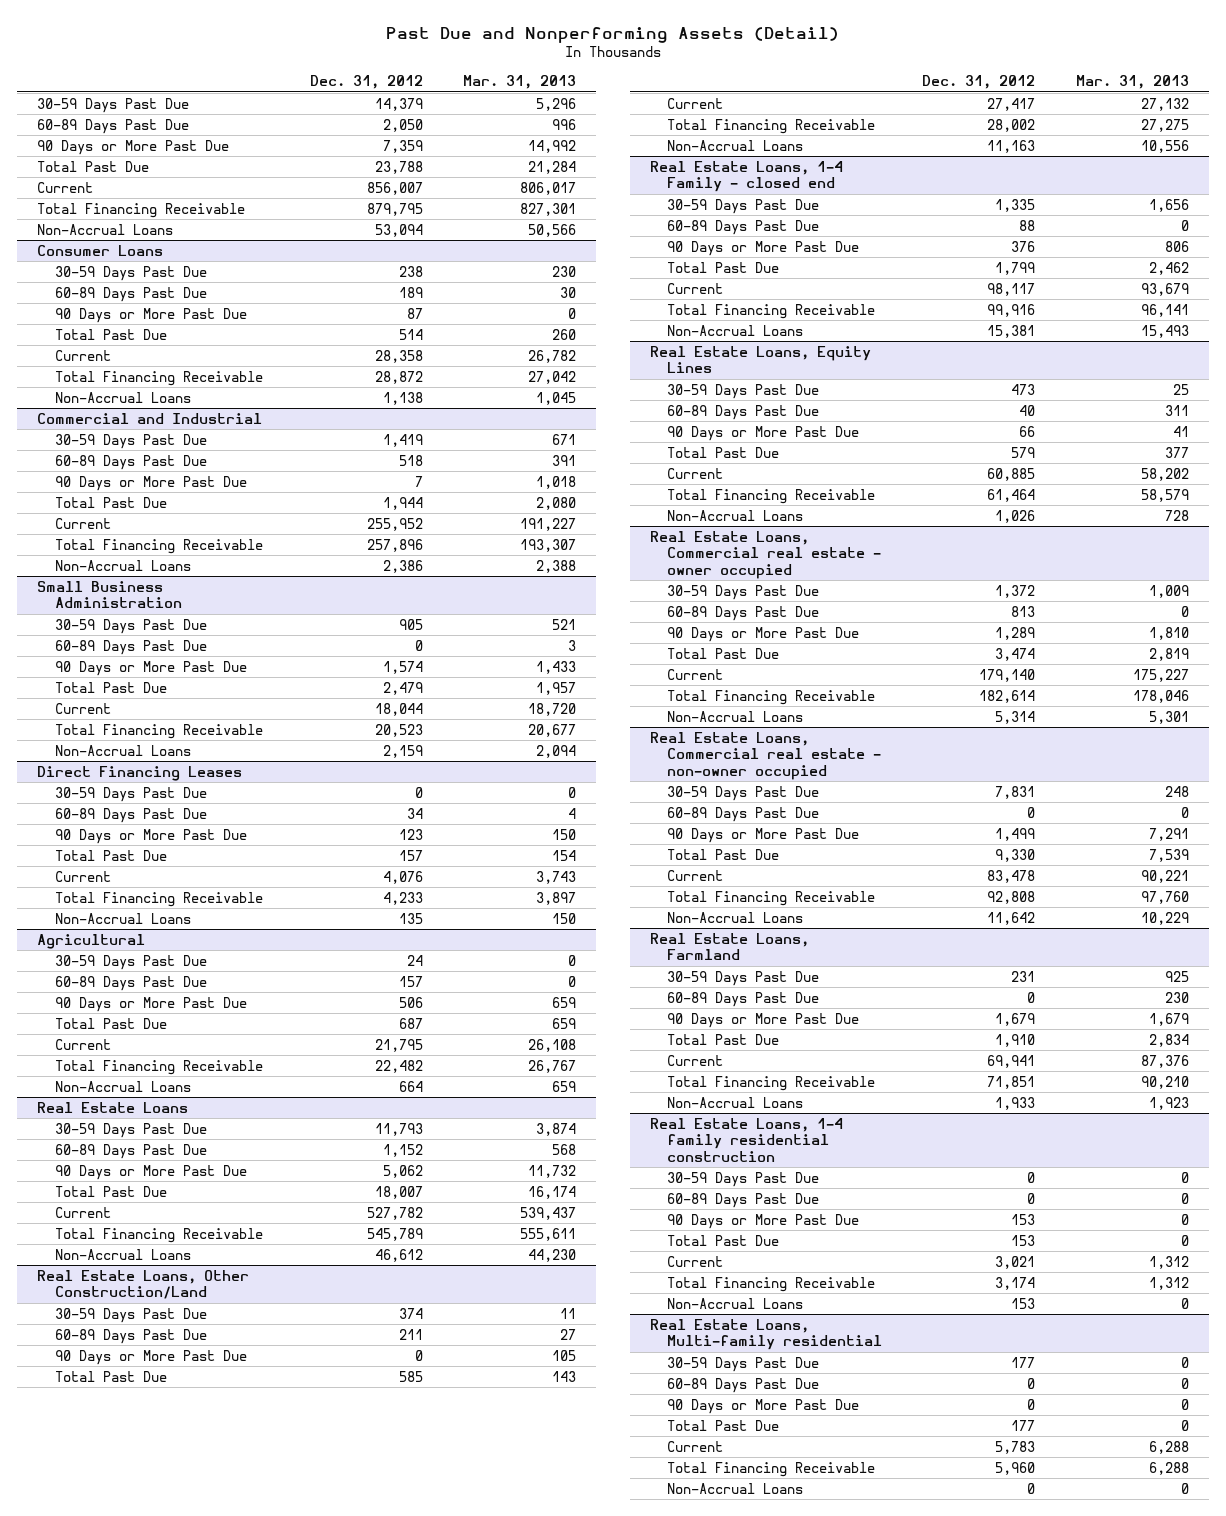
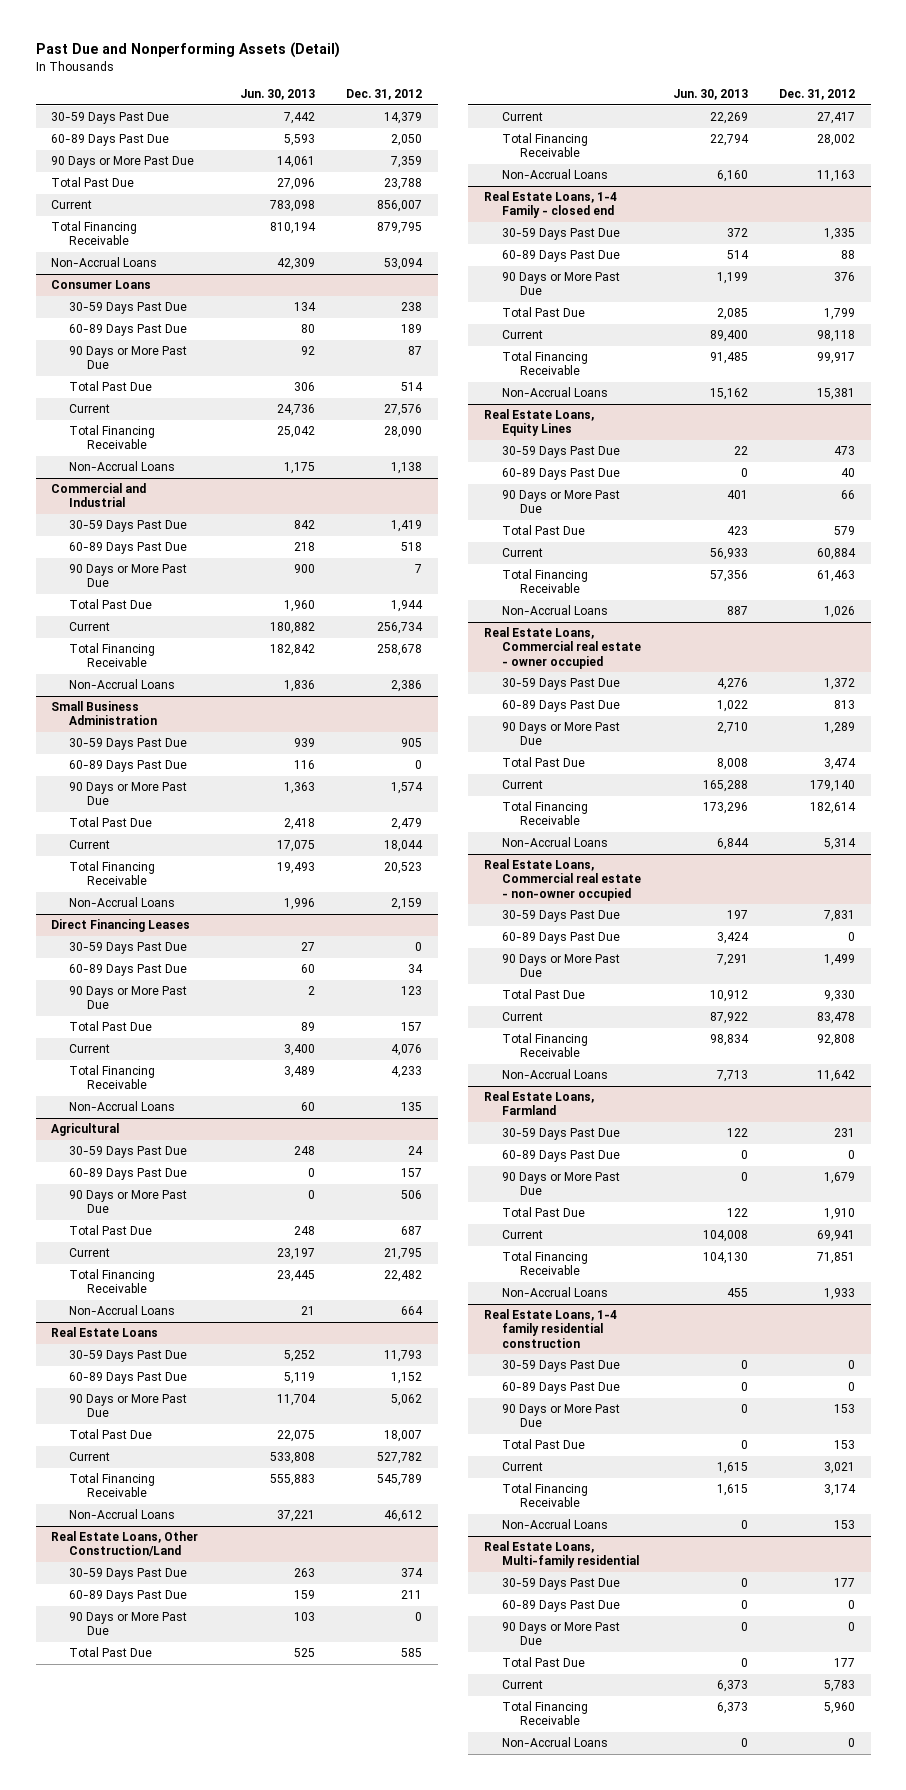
[462,75,576,90] Mar. 31, 2013 -> none
none -> [239,89,315,101] Jun. 30, 2013
[374,349,423,363] 28,358 -> [384,404,423,417] 27,576
[374,370,423,384] 28,872 -> [384,426,423,439] 28,090
[366,517,423,531] 255,952 -> [377,622,424,635] 256,734
[366,538,423,552] 257,896 -> [377,644,423,657] 258,678
[987,282,1036,296] 98,117 -> [817,330,856,343] 98,118
[987,303,1036,317] 99,916 -> [817,352,856,365] 99,917
[987,467,1036,481] 60,885 -> [817,548,857,561] 60,884
[987,488,1036,502] 61,464 -> [817,570,856,583] 61,463

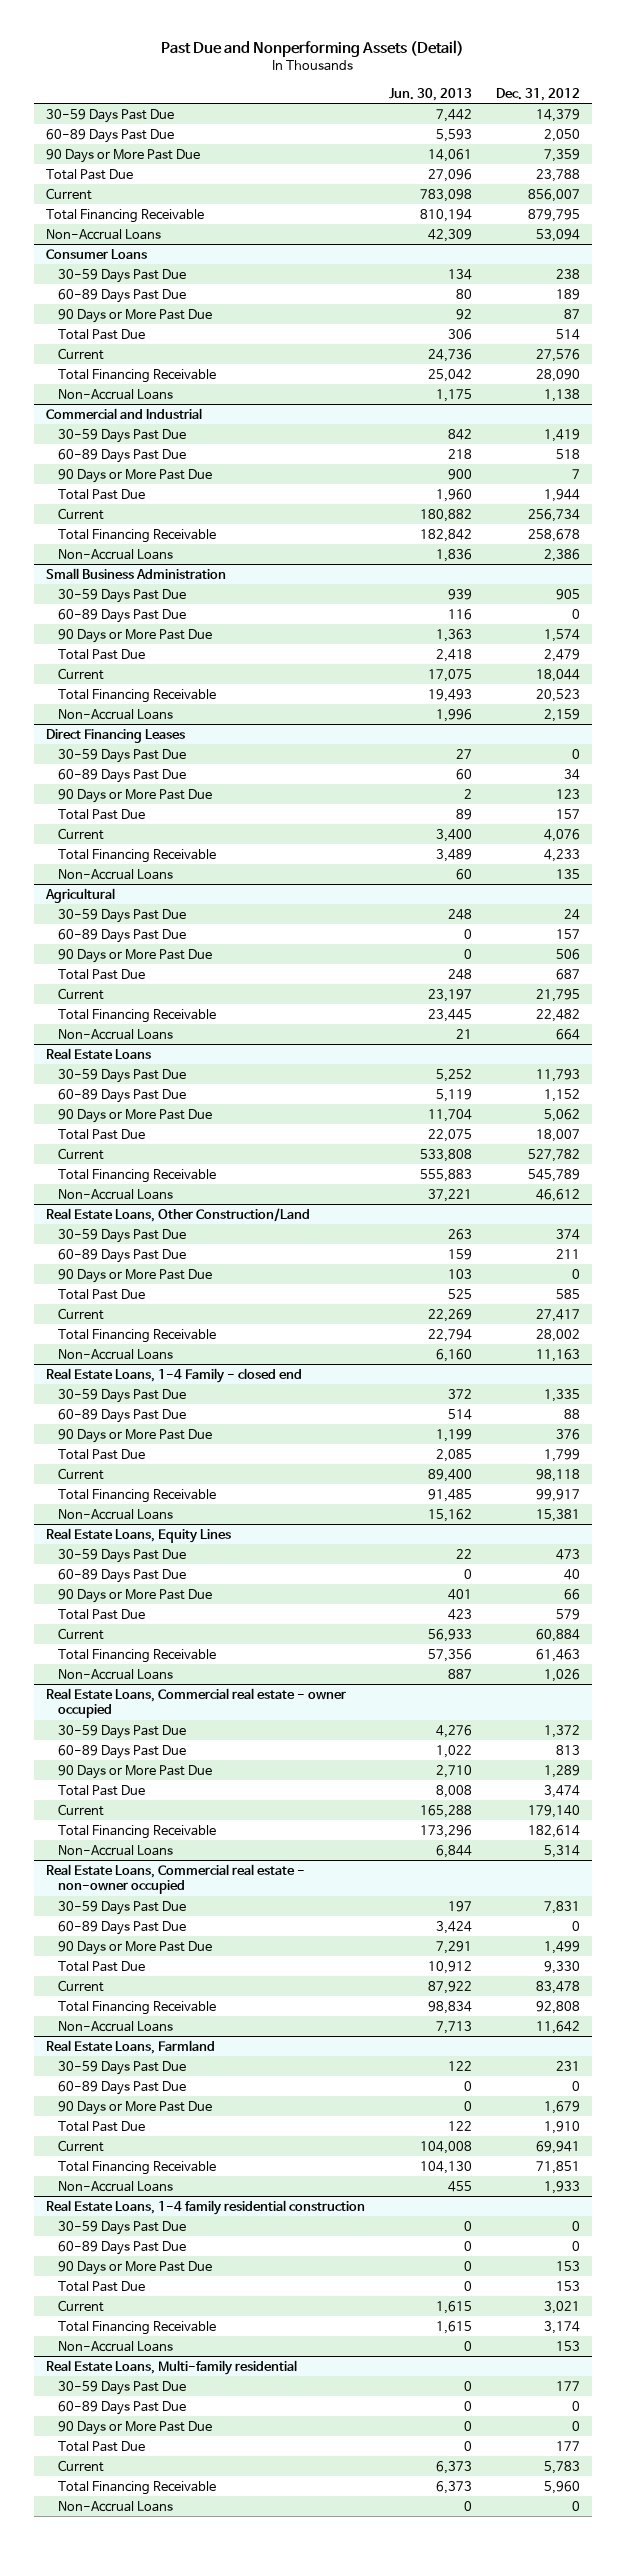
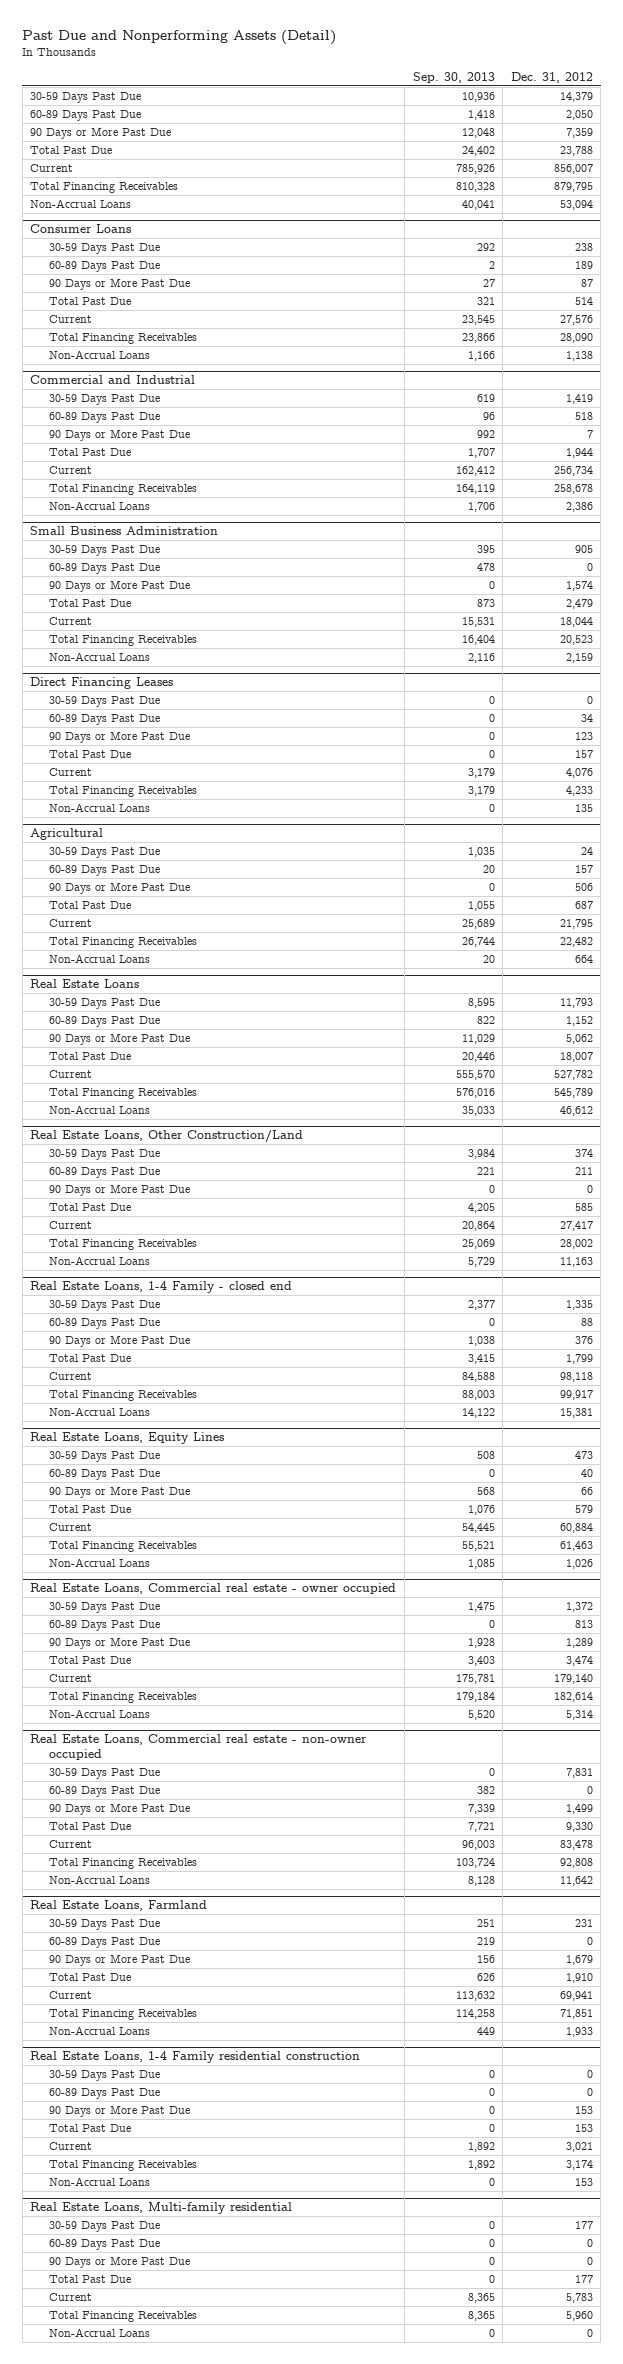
[388,87,472,101] Jun. 30, 2013 -> none
none -> [412,71,495,83] Sep. 30, 2013
[45,208,204,223] Total Financing Receivable -> [30,182,179,194] Total Financing Receivables
[57,368,216,383] Total Financing Receivable -> [48,333,197,345] Total Financing Receivables
[57,528,216,543] Total Financing Receivable -> [48,484,197,496] Total Financing Receivables
[57,688,216,703] Total Financing Receivable -> [48,635,197,647] Total Financing Receivables
[57,848,216,863] Total Financing Receivable -> [48,786,197,798] Total Financing Receivables
[57,1008,216,1023] Total Financing Receivable -> [48,937,197,949] Total Financing Receivables
[57,1168,216,1183] Total Financing Receivable -> [48,1088,197,1100] Total Financing Receivables
[57,1328,216,1343] Total Financing Receivable -> [48,1239,197,1251] Total Financing Receivables
[57,1488,216,1503] Total Financing Receivable -> [48,1390,197,1402] Total Financing Receivables
[57,1648,216,1663] Total Financing Receivable -> [48,1541,197,1553] Total Financing Receivables
[57,1824,216,1839] Total Financing Receivable -> [48,1692,197,1704] Total Financing Receivables
[57,2000,216,2015] Total Financing Receivable -> [48,1858,197,1870] Total Financing Receivables
[57,2160,216,2175] Total Financing Receivable -> [48,2009,197,2021] Total Financing Receivables
[45,2199,365,2215] Real Estate Loans, 1-4 family residential construction -> [30,2051,361,2064] Real Estate Loans, 1-4 Family residential construction
[57,2320,216,2335] Total Financing Receivable -> [48,2160,197,2172] Total Financing Receivables
[57,2480,216,2495] Total Financing Receivable -> [48,2311,197,2323] Total Financing Receivables

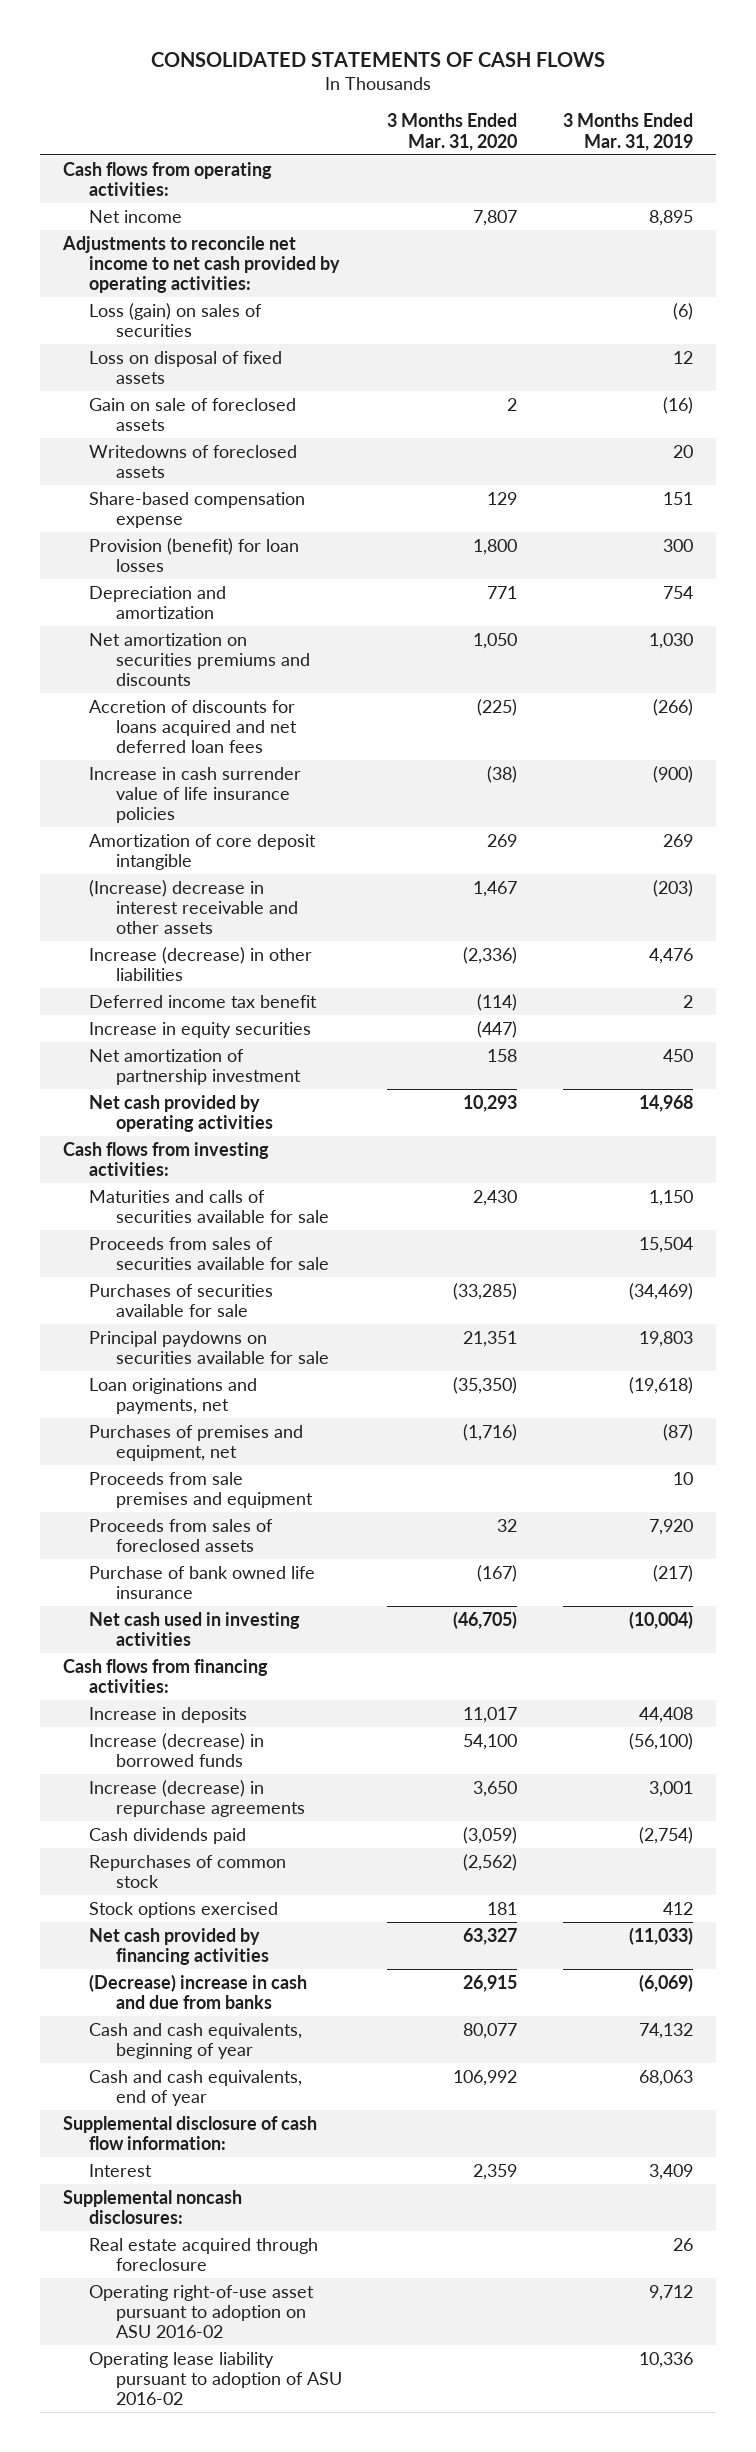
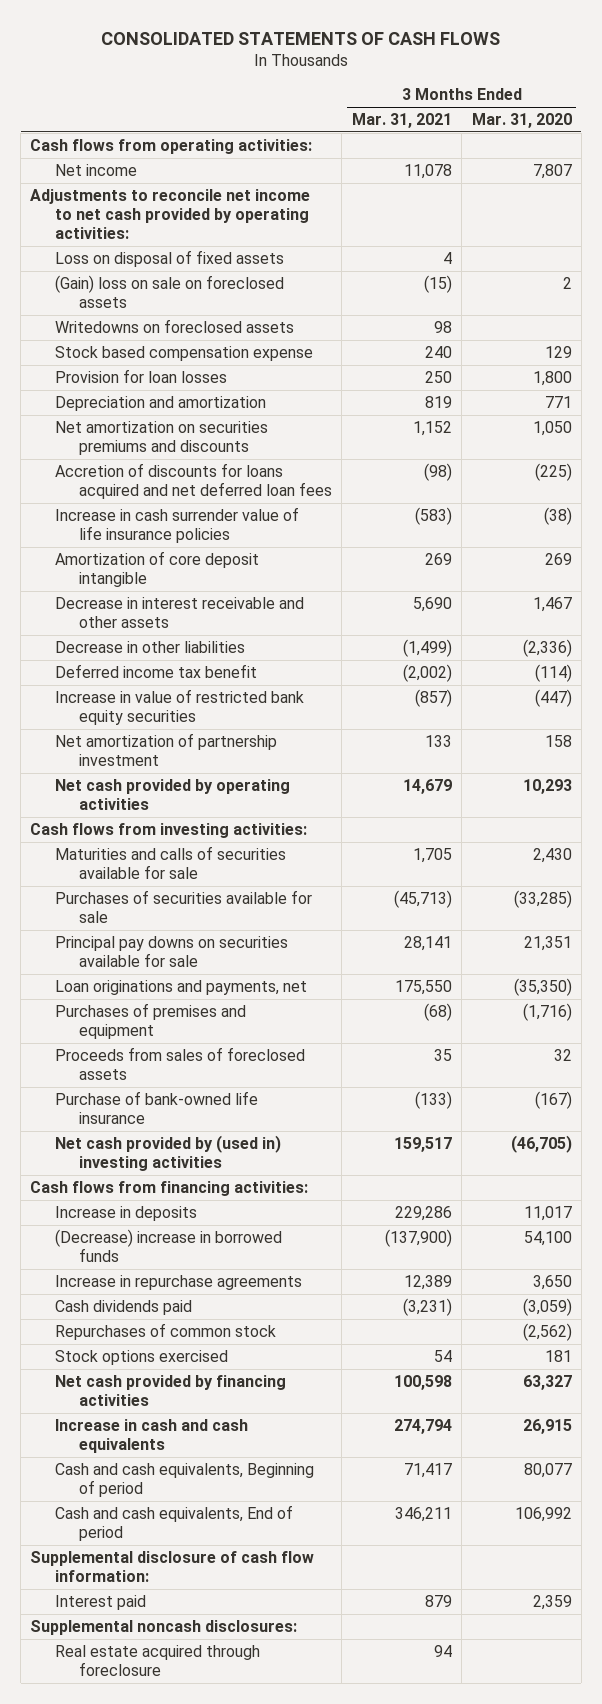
[562,113,693,151] 3 Months Ended Mar. 31, 2019 -> none
none -> [351,113,452,129] Mar. 31, 2021
[89,302,263,337] Loss (gain) on sales of securities -> none
[89,397,297,431] Gain on sale of foreclosed assets -> [54,275,284,309] (Gain) loss on sale on foreclosed assets
[89,444,298,478] Writedowns of foreclosed assets -> [54,319,294,334] Writedowns on foreclosed assets
[89,491,306,528] Share-based compensation expense -> [54,346,313,362] Stock based compensation expense
[89,537,300,572] Provision (benefit) for loan losses -> [54,369,227,384] Provision for loan losses
[89,879,298,935] (Increase) decrease in interest receivable and other assets -> [54,597,304,629] Decrease in interest receivable and other assets
[89,946,313,981] Increase (decrease) in other liabilities -> [54,641,245,654] Decrease in other liabilities
[89,1021,312,1038] Increase in equity securities -> [54,689,304,726] Increase in value of restricted bank equity securities
[89,1236,329,1270] Proceeds from sales of securities available for sale -> none
[89,1330,329,1364] Principal paydowns on securities available for sale -> [54,936,288,968] Principal pay downs on securities available for sale
[89,1471,313,1508] Proceeds from sale premises and equipment -> none
[89,1424,304,1461] Purchases of premises and equipment, net -> [54,1003,246,1040] Purchases of premises and equipment
[89,1565,316,1599] Purchase of bank owned life insurance -> [54,1091,258,1125] Purchase of bank-owned life insurance
[89,1611,301,1646] Net cash used in investing activities -> [54,1135,281,1172] Net cash provided by (used in) investing activities
[89,1732,265,1767] Increase (decrease) in borrowed funds -> [54,1229,282,1263] (Decrease) increase in borrowed funds
[89,1779,305,1817] Increase (decrease) in repurchase agreements -> [54,1275,302,1291] Increase in repurchase agreements
[89,1973,308,2009] (Decrease) increase in cash and due from banks -> [54,1419,248,1454] Increase in cash and cash equivalents
[89,2022,303,2059] Cash and cash equivalents, beginning of year -> [54,1463,314,1498] Cash and cash equivalents, Beginning of period
[89,2069,303,2106] Cash and cash equivalents, end of year -> [54,1505,293,1542] Cash and cash equivalents, End of period
[89,2163,153,2177] Interest -> [54,1595,146,1611] Interest paid
[89,2284,315,2339] Operating right-of-use asset pursuant to adoption on ASU 2016-02 -> none
[89,2351,342,2406] Operating lease liability pursuant to adoption of ASU 2016-02 -> none

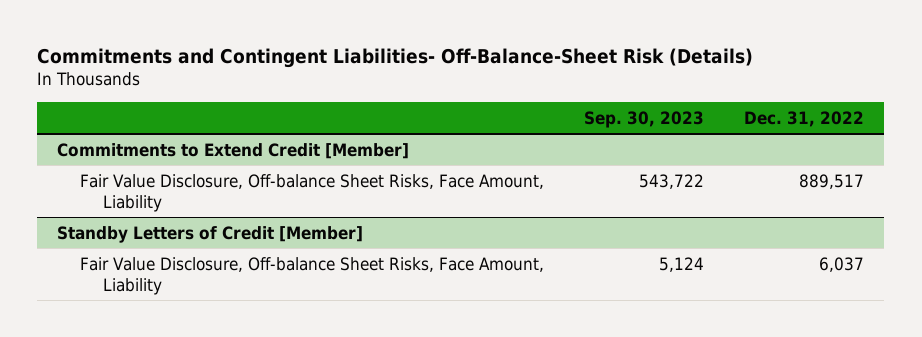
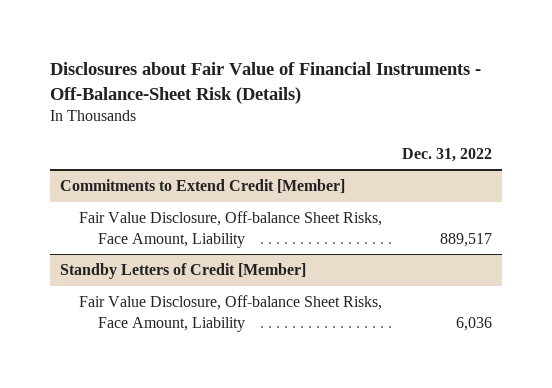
[37,48,754,69] Commitments and Contingent Liabilities- Off-Balance-Sheet Risk (Details) -> [50,61,482,104] Disclosures about Fair Value of Financial Instruments - Off-Balance-Sheet Risk (Details)
[584,110,705,128] Sep. 30, 2023 -> none
[819,256,865,272] 6,037 -> [455,316,492,331] 6,036

